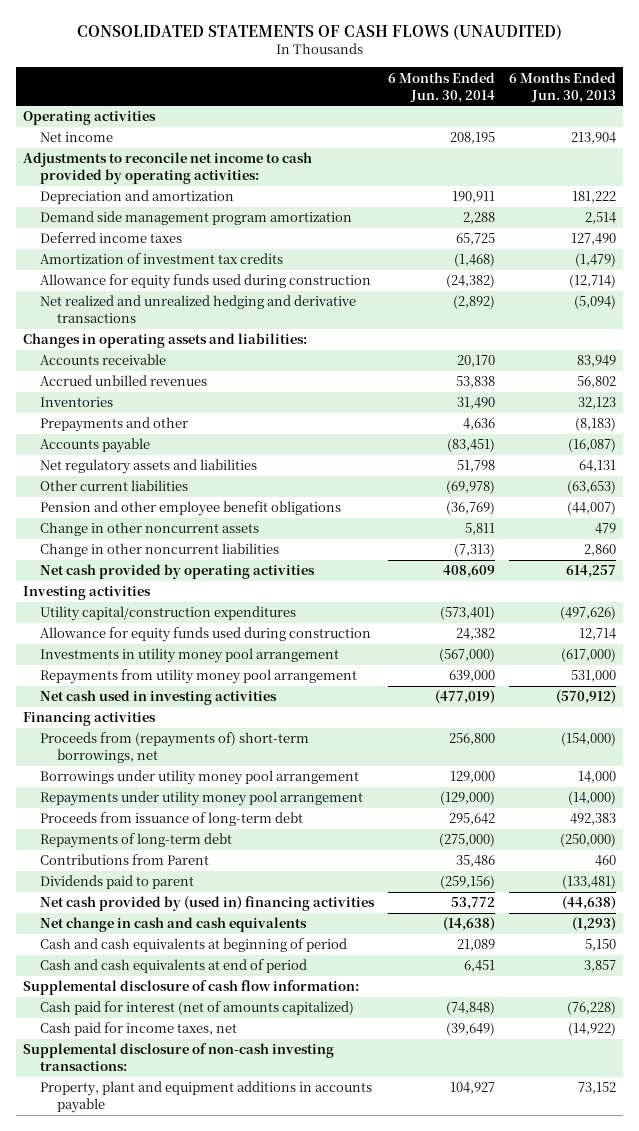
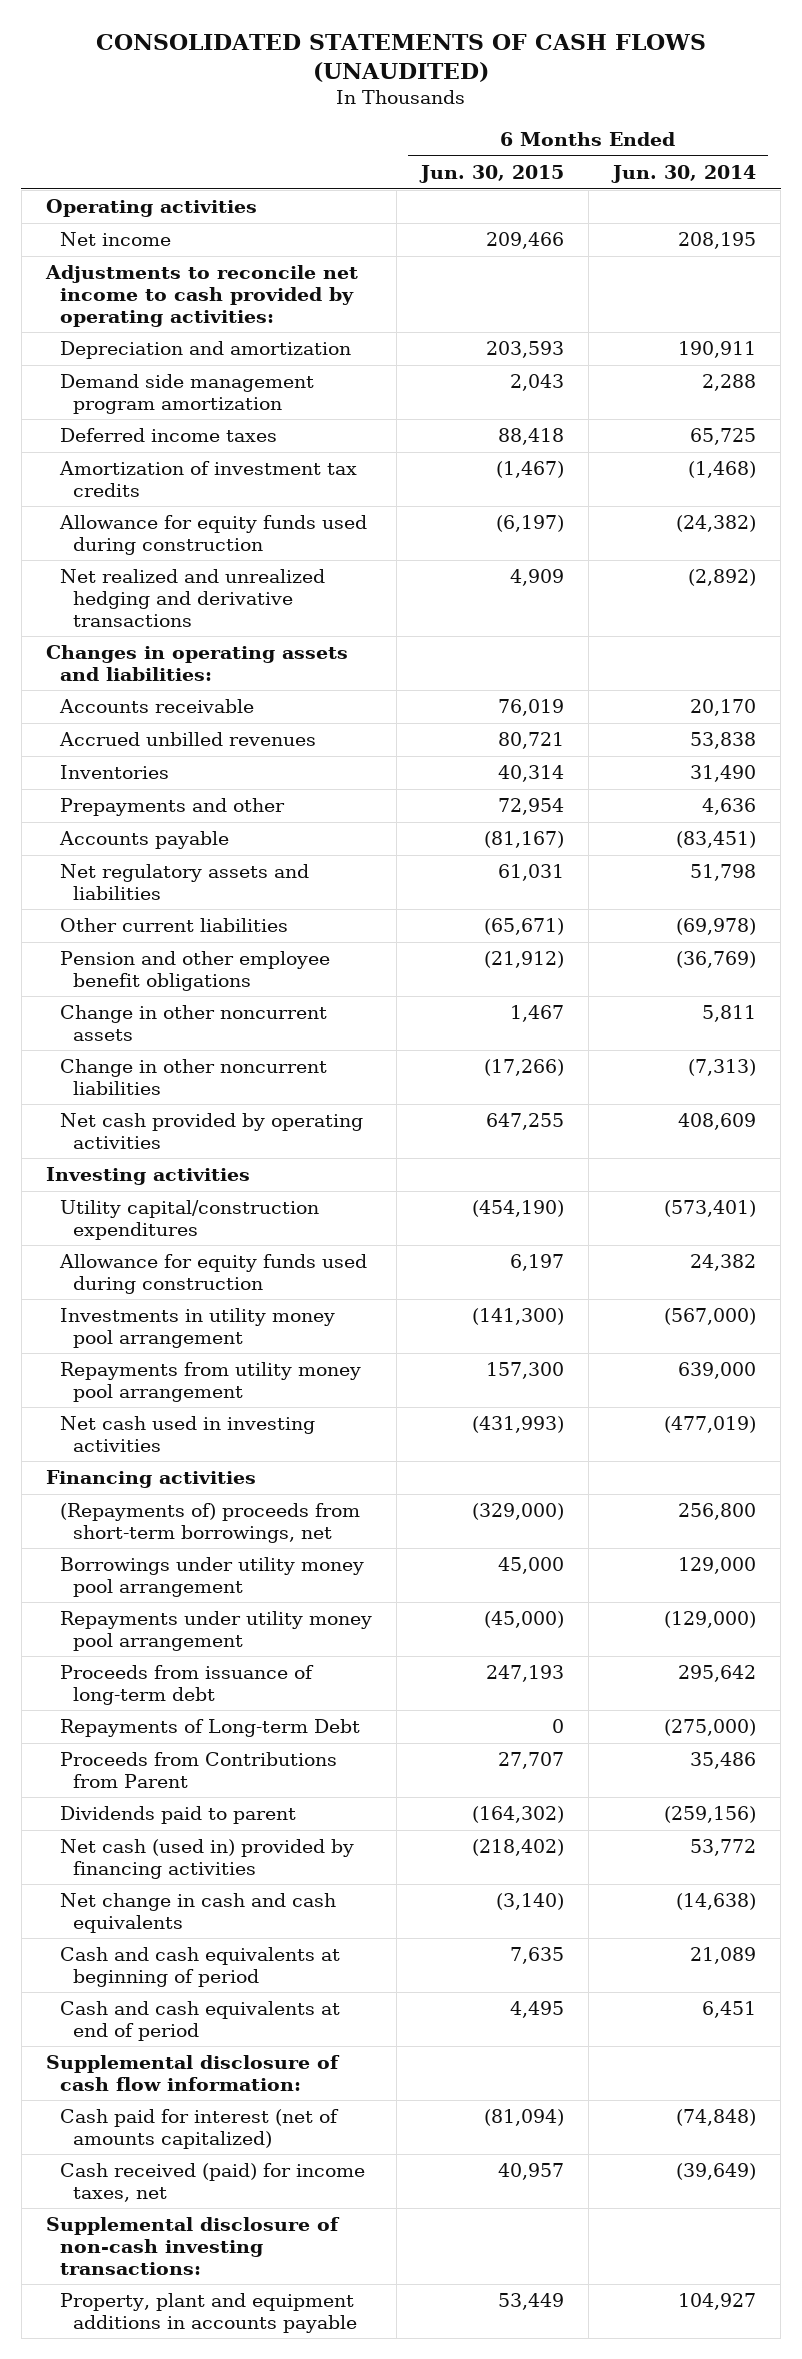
[509,71,617,103] 6 Months Ended Jun. 30, 2013 -> none
none -> [418,165,564,184] Jun. 30, 2015
[40,732,310,764] Proceeds from (repayments of) short-term borrowings, net -> [59,1503,360,1543] (Repayments of) proceeds from short-term borrowings, net
[40,833,233,849] Repayments of long-term debt -> [59,1719,360,1738] Repayments of Long-term Debt
[40,854,210,866] Contributions from Parent -> [59,1752,337,1788] Proceeds from Contributions from Parent
[40,896,376,912] Net cash provided by (used in) financing activities -> [59,1839,354,1879] Net cash (used in) provided by financing activities
[40,1022,238,1037] Cash paid for income taxes, net -> [59,2163,365,2202] Cash received (paid) for income taxes, net

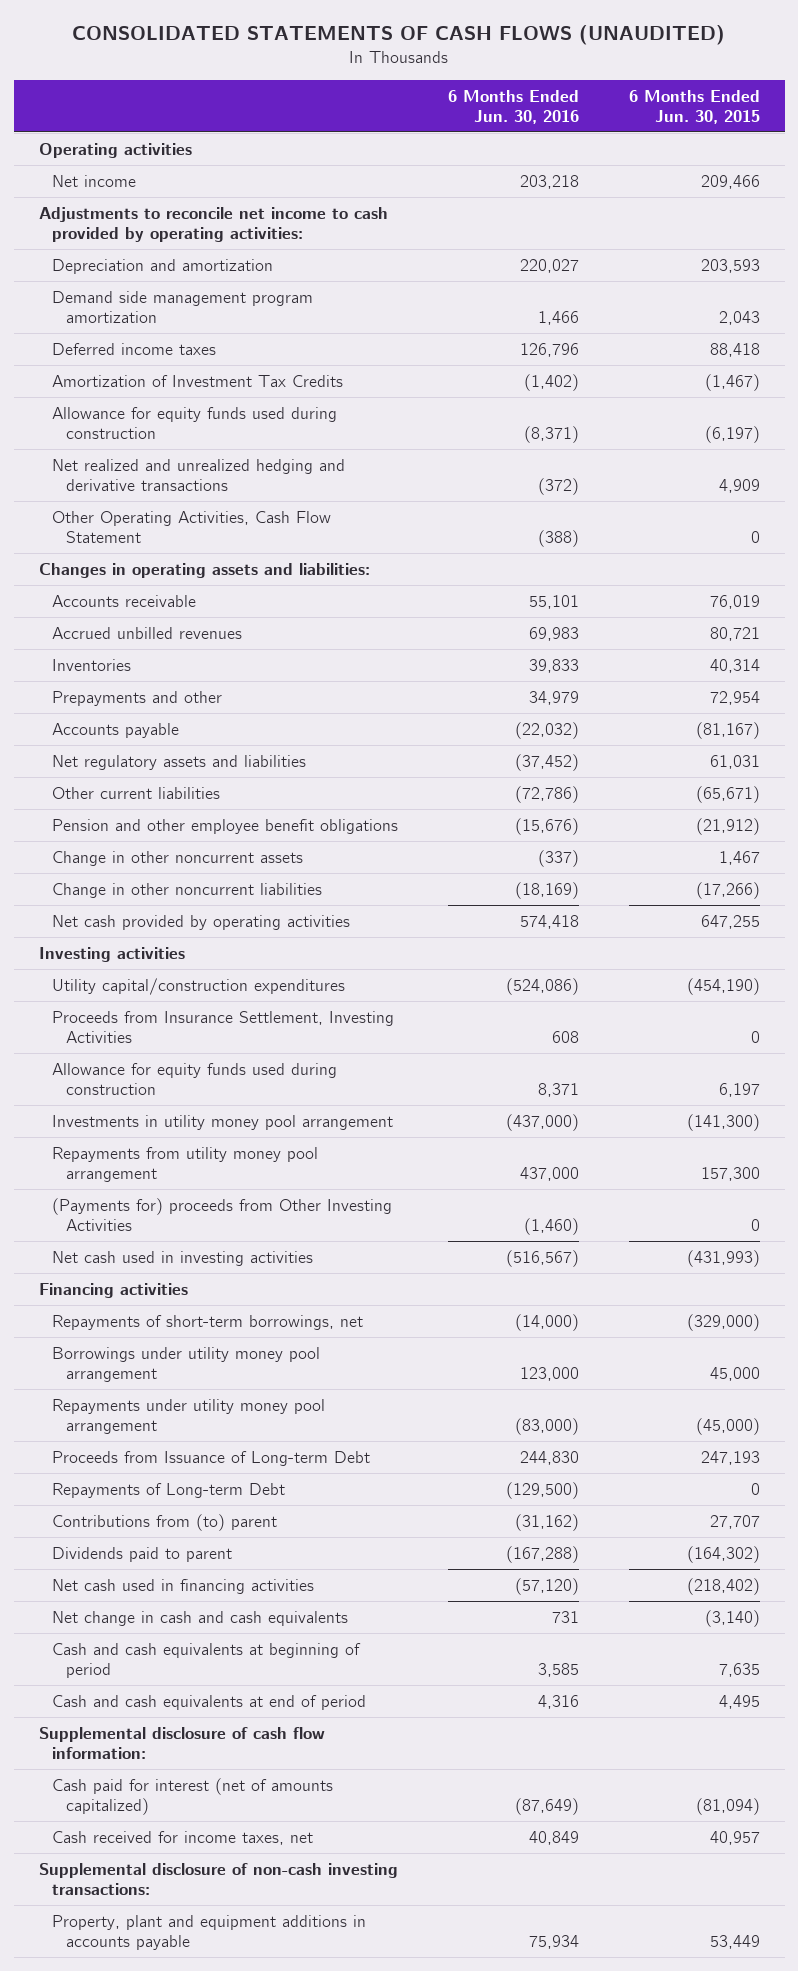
[610,165,756,184] Jun. 30, 2014 -> none
none -> [447,89,579,124] 6 Months Ended Jun. 30, 2016
[58,461,357,497] Amortization of investment tax credits -> [52,374,344,387] Amortization of Investment Tax Credits
none -> [52,510,332,543] Other Operating Activities, Cash Flow Statement
none -> [52,1010,395,1043] Proceeds from Insurance Settlement, Investing Activities
none -> [52,1197,393,1231] (Payments for) proceeds from Other Investing Activities
[59,1503,360,1543] (Repayments of) proceeds from short-term borrowings, net -> [52,1314,364,1330] Repayments of short-term borrowings, net
[59,1665,314,1705] Proceeds from issuance of long-term debt -> [52,1450,371,1466] Proceeds from Issuance of Long-term Debt
[59,1752,337,1788] Proceeds from Contributions from Parent -> [52,1513,278,1531] Contributions from (to) parent
[59,1839,354,1879] Net cash (used in) provided by financing activities -> [52,1578,315,1594] Net cash used in financing activities
[59,2163,365,2202] Cash received (paid) for income taxes, net -> [52,1830,314,1845] Cash received for income taxes, net

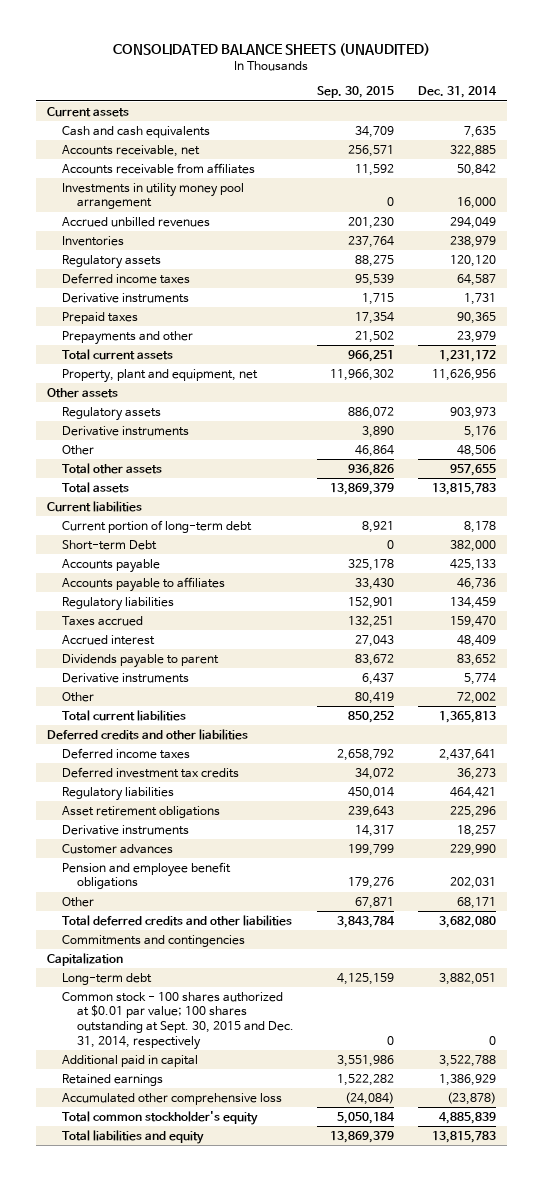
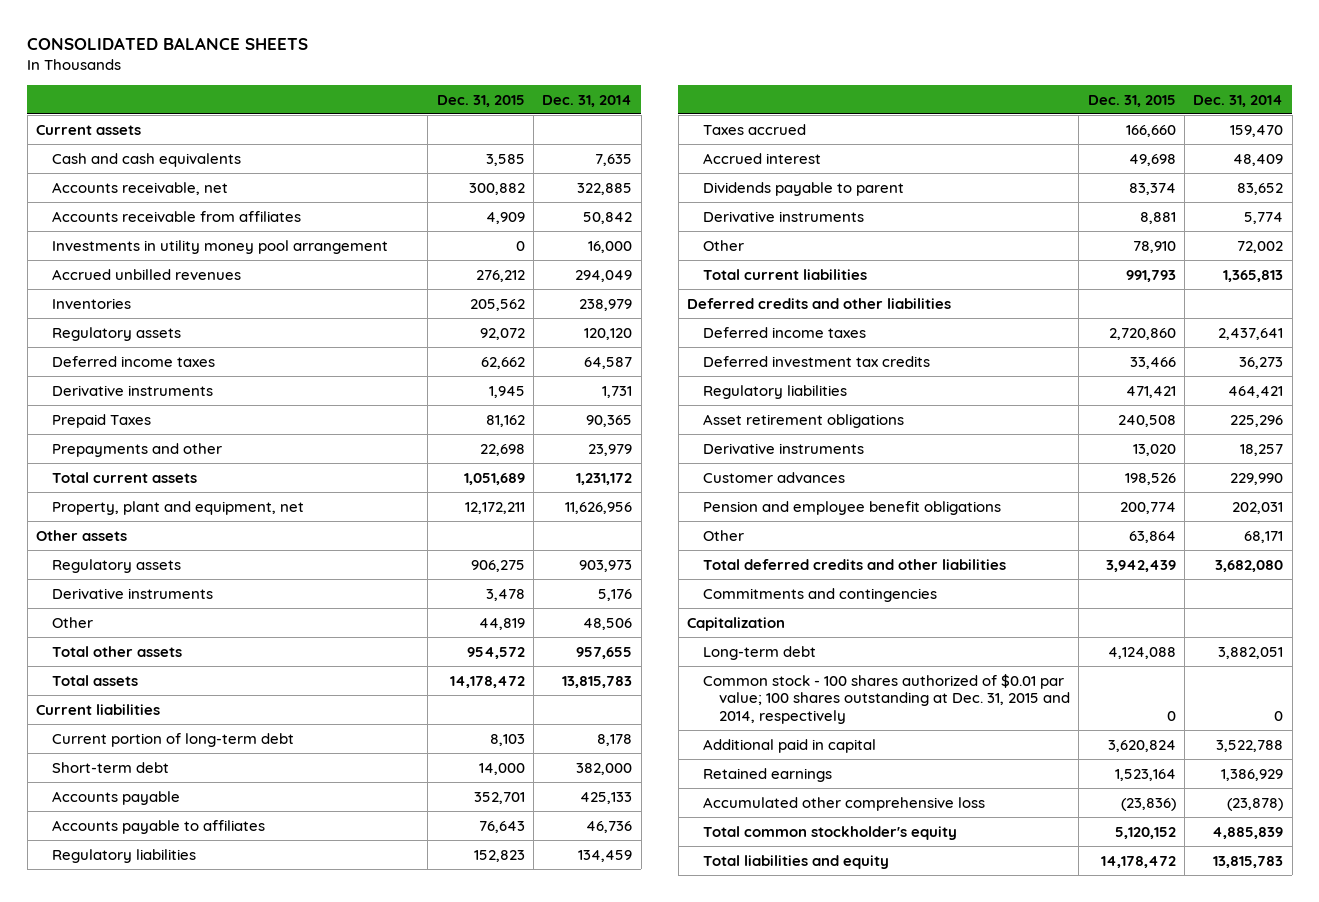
[113,42,431,56] CONSOLIDATED BALANCE SHEETS (UNAUDITED) -> [27,37,309,51] CONSOLIDATED BALANCE SHEETS
[317,86,395,99] Sep. 30, 2015 -> none
none -> [436,94,525,107] Dec. 31, 2015
[62,311,139,324] Prepaid taxes -> [51,413,151,428] Prepaid Taxes
[62,539,158,550] Short-term Debt -> [51,761,169,773] Short-term debt
[62,991,294,1050] Common stock - 100 shares authorized at $0.01 par value; 100 shares outstanding at Sept. 30, 2015 and Dec. 31, 2014, respectively -> [703,673,1071,724] Common stock - 100 shares authorized of $0.01 par value; 100 shares outstanding at Dec. 31, 2015 and 2014, respectively

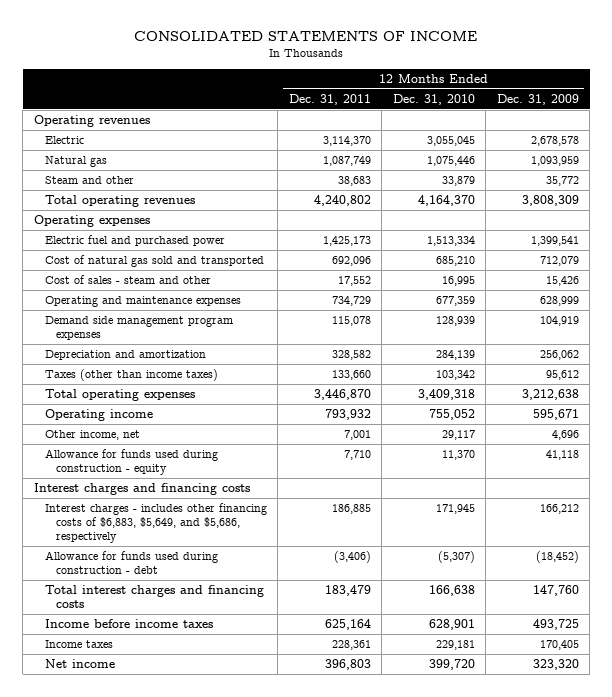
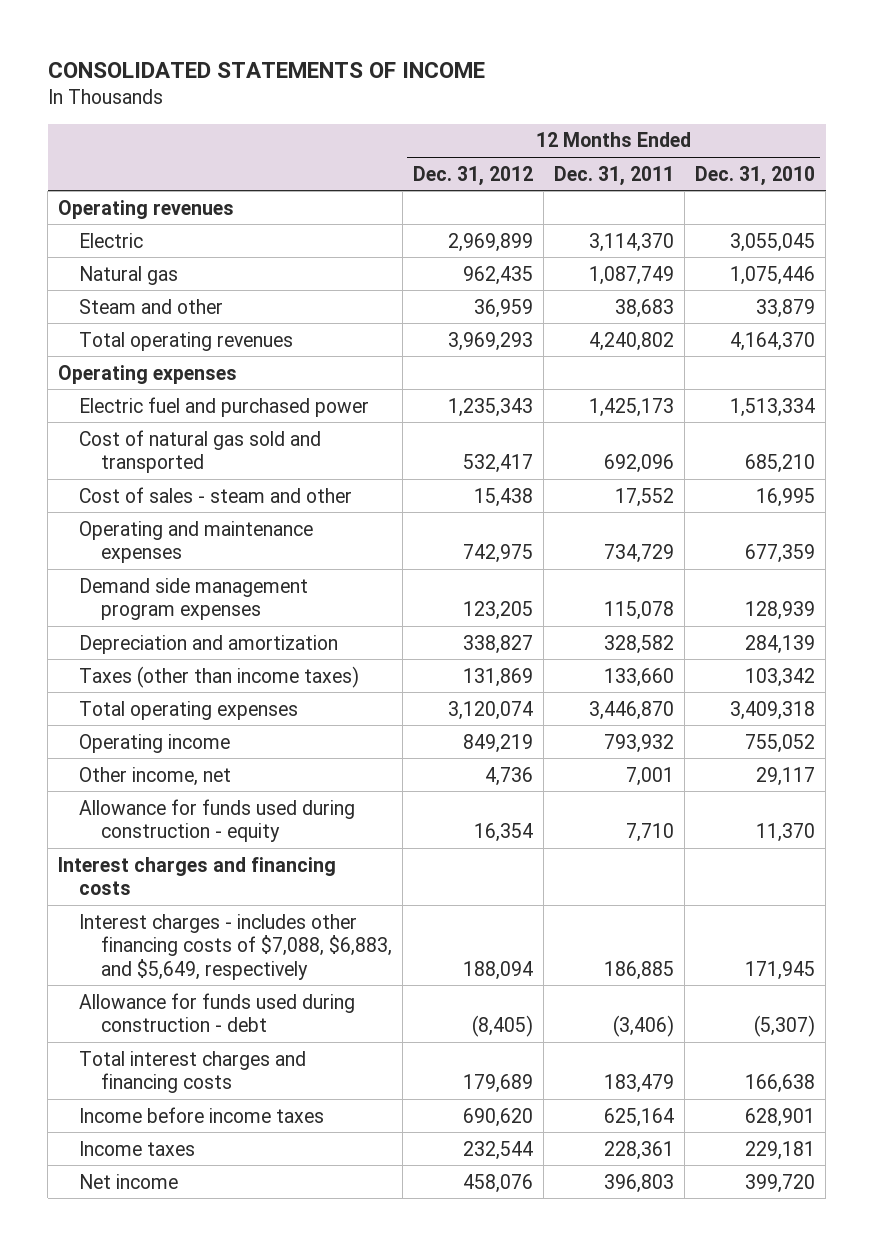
[496,93,579,105] Dec. 31, 2009 -> none
none -> [412,165,533,186] Dec. 31, 2012
[44,503,267,543] Interest charges - includes other financing costs of $6,883, $5,649, and $5,686, respectively -> [79,913,392,980] Interest charges - includes other financing costs of $7,088, $6,883, and $5,649, respectively

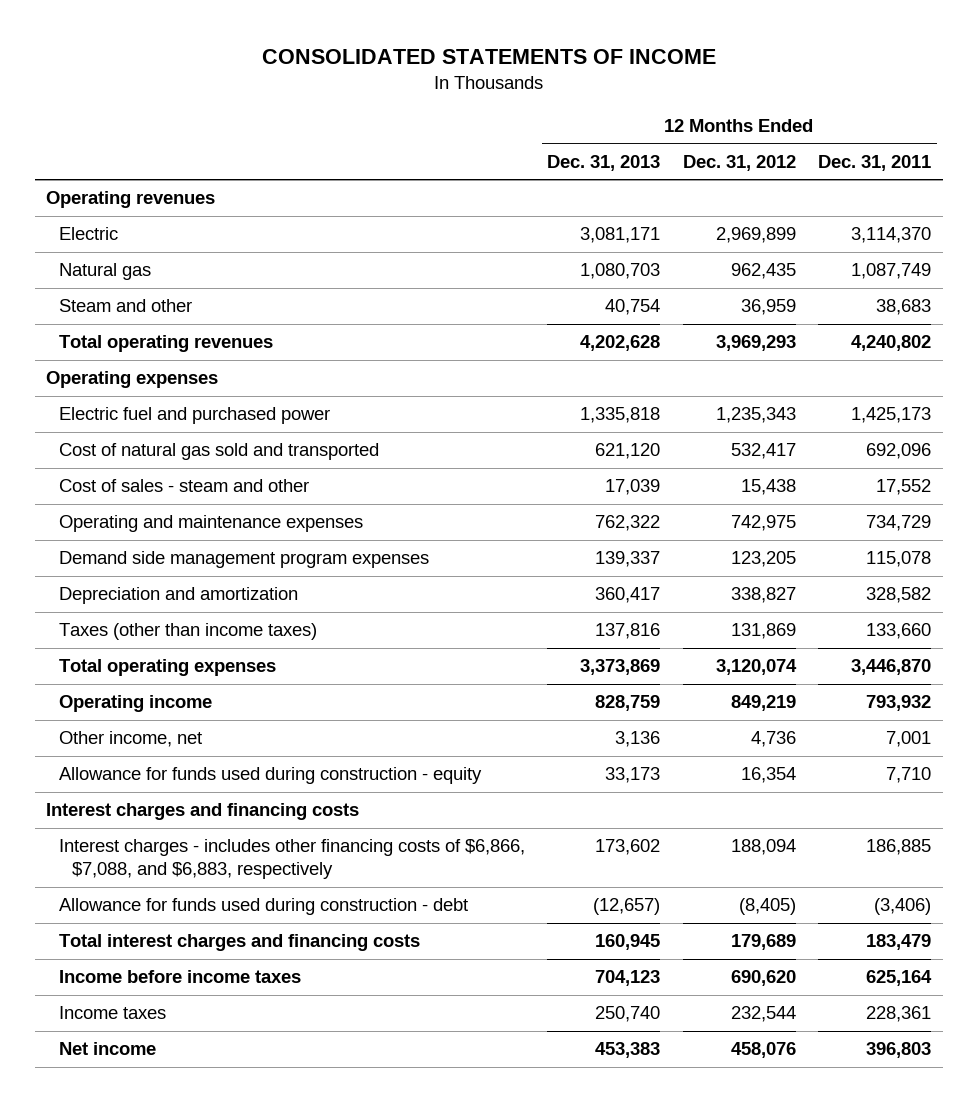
[695,165,816,186] Dec. 31, 2010 -> none
none -> [547,154,661,171] Dec. 31, 2013
[79,913,392,980] Interest charges - includes other financing costs of $7,088, $6,883, and $5,649, respectively -> [58,839,525,880] Interest charges - includes other financing costs of $6,866, $7,088, and $6,883, respectively

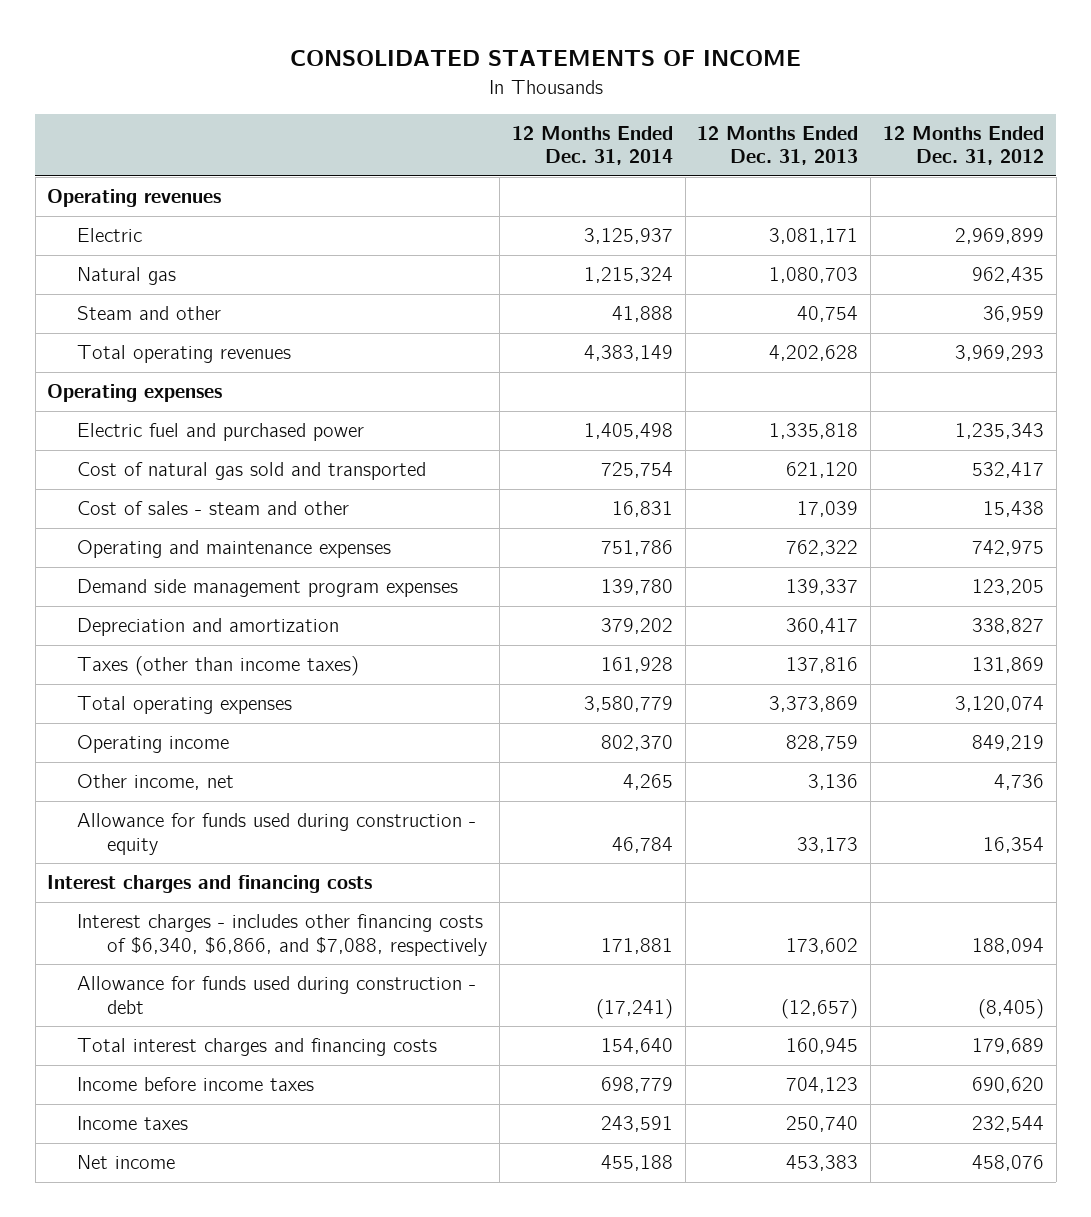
[818,154,932,171] Dec. 31, 2011 -> none
none -> [511,126,673,166] 12 Months Ended Dec. 31, 2014
[58,839,525,880] Interest charges - includes other financing costs of $6,866, $7,088, and $6,883, respectively -> [77,914,488,956] Interest charges - includes other financing costs of $6,340, $6,866, and $7,088, respectively

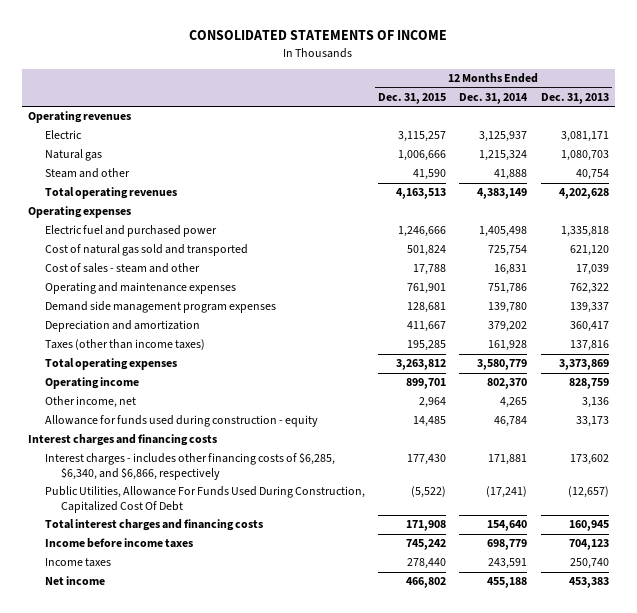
[882,126,1044,166] 12 Months Ended Dec. 31, 2012 -> none
none -> [377,92,446,104] Dec. 31, 2015
[77,914,488,956] Interest charges - includes other financing costs of $6,340, $6,866, and $7,088, respectively -> [44,453,335,480] Interest charges - includes other financing costs of $6,285, $6,340, and $6,866, respectively
[77,976,477,1014] Allowance for funds used during construction - debt -> [44,486,365,513] Public Utilities, Allowance For Funds Used During Construction, Capitalized Cost Of Debt

